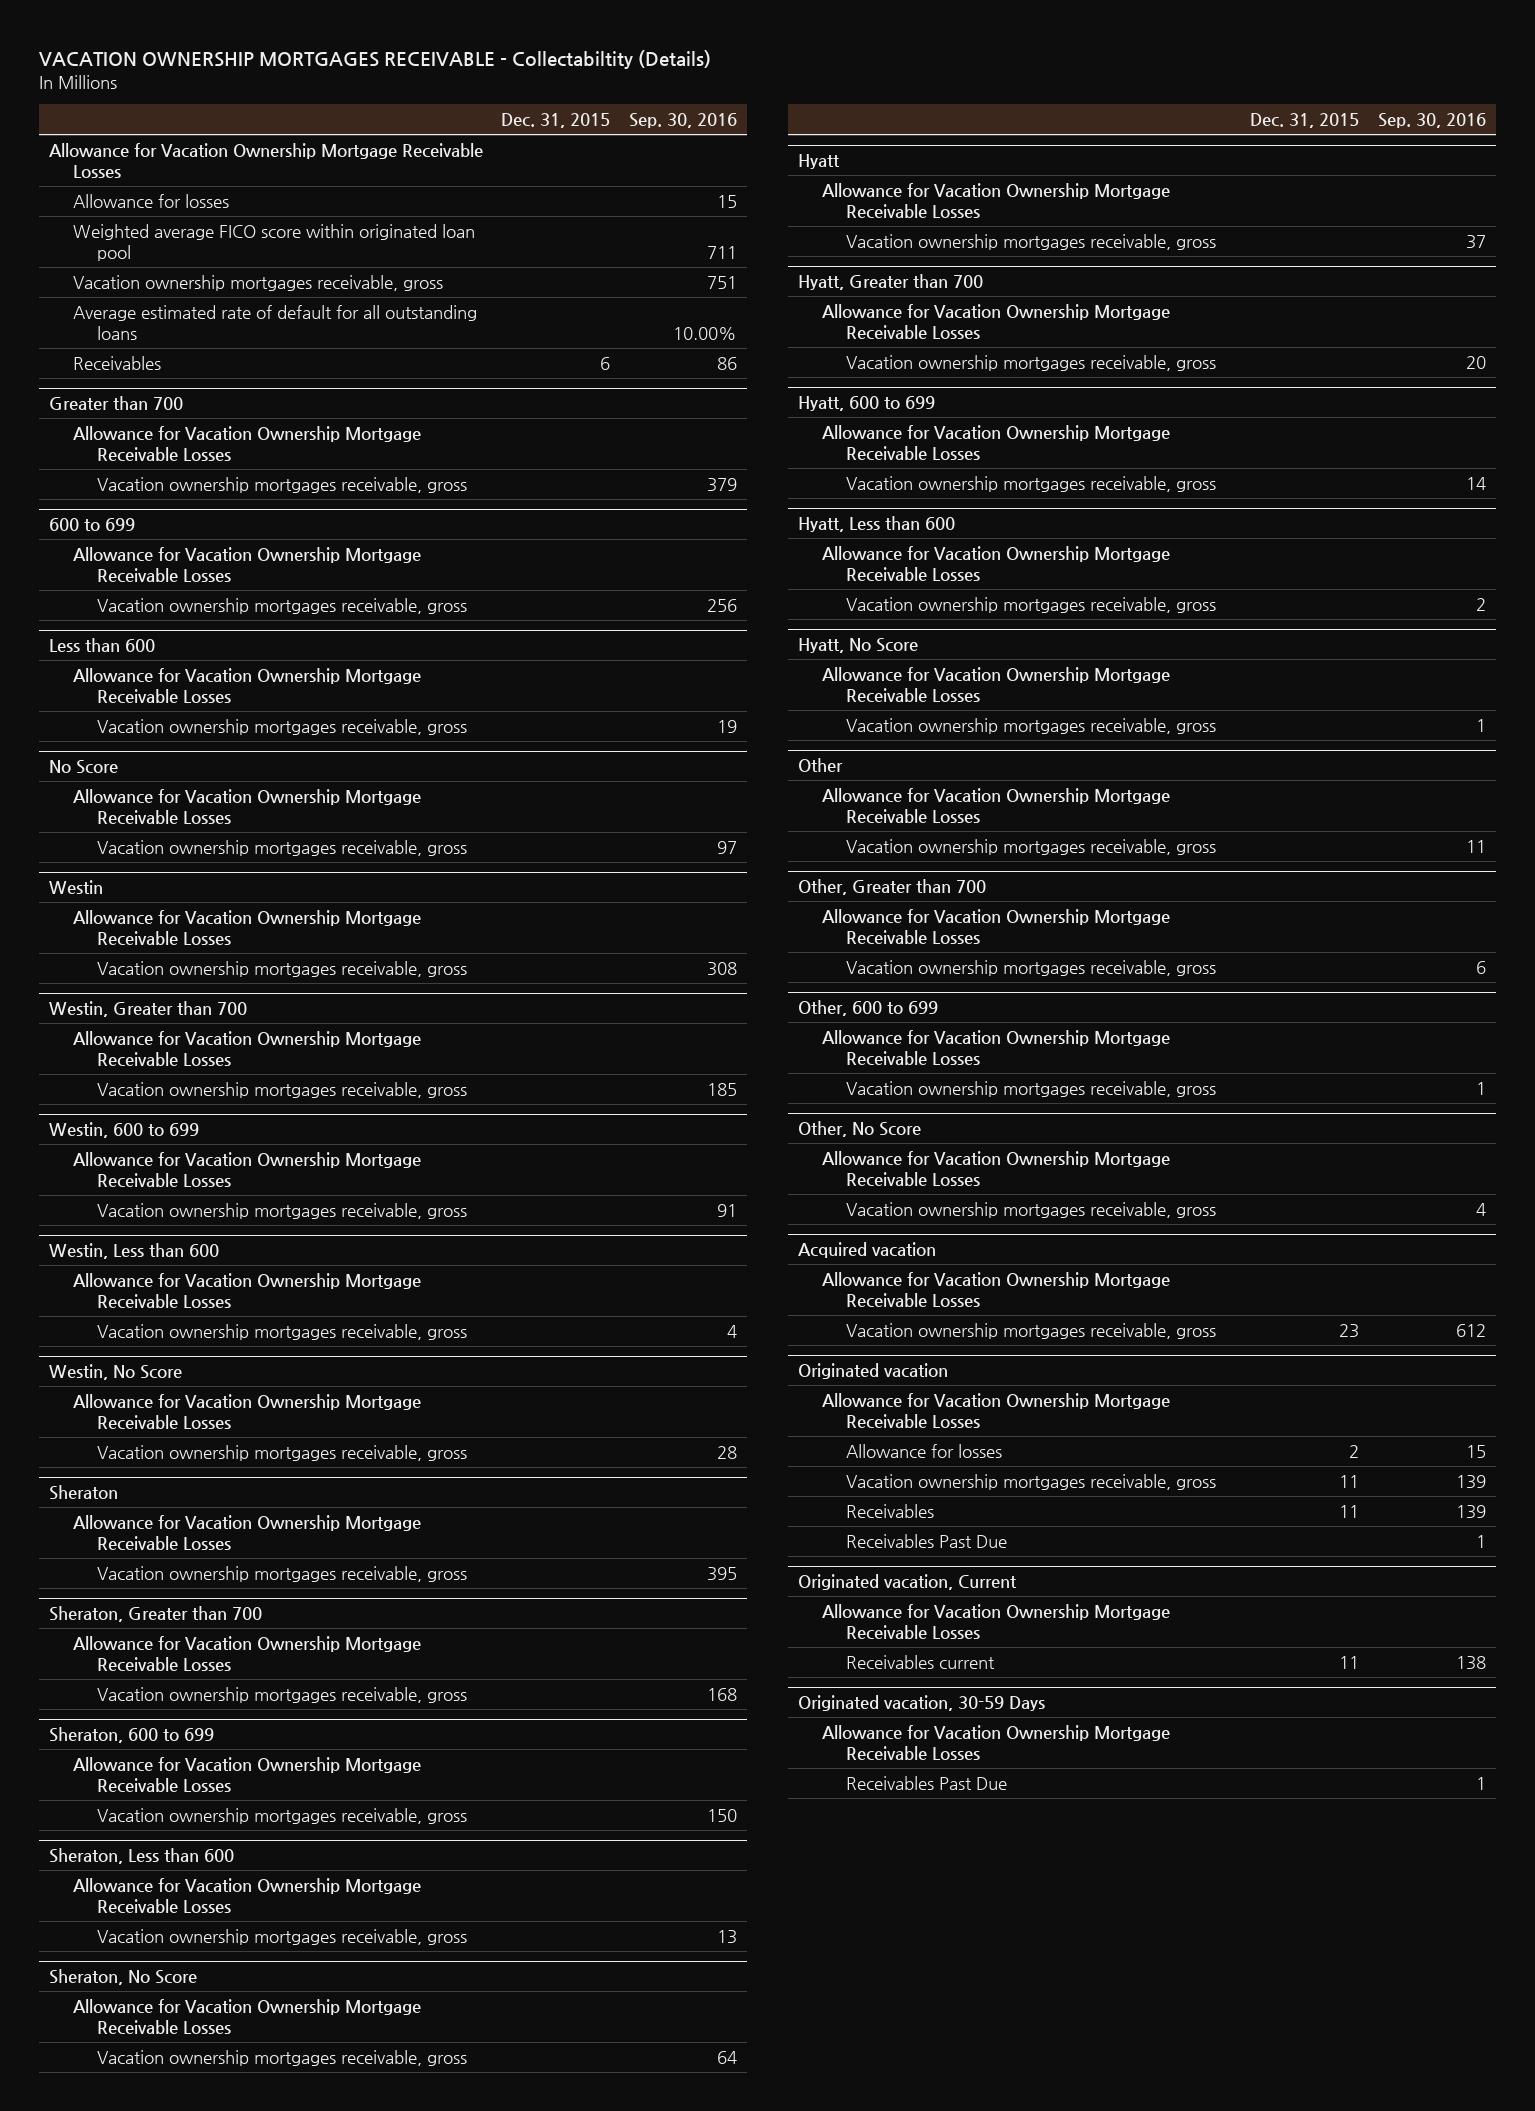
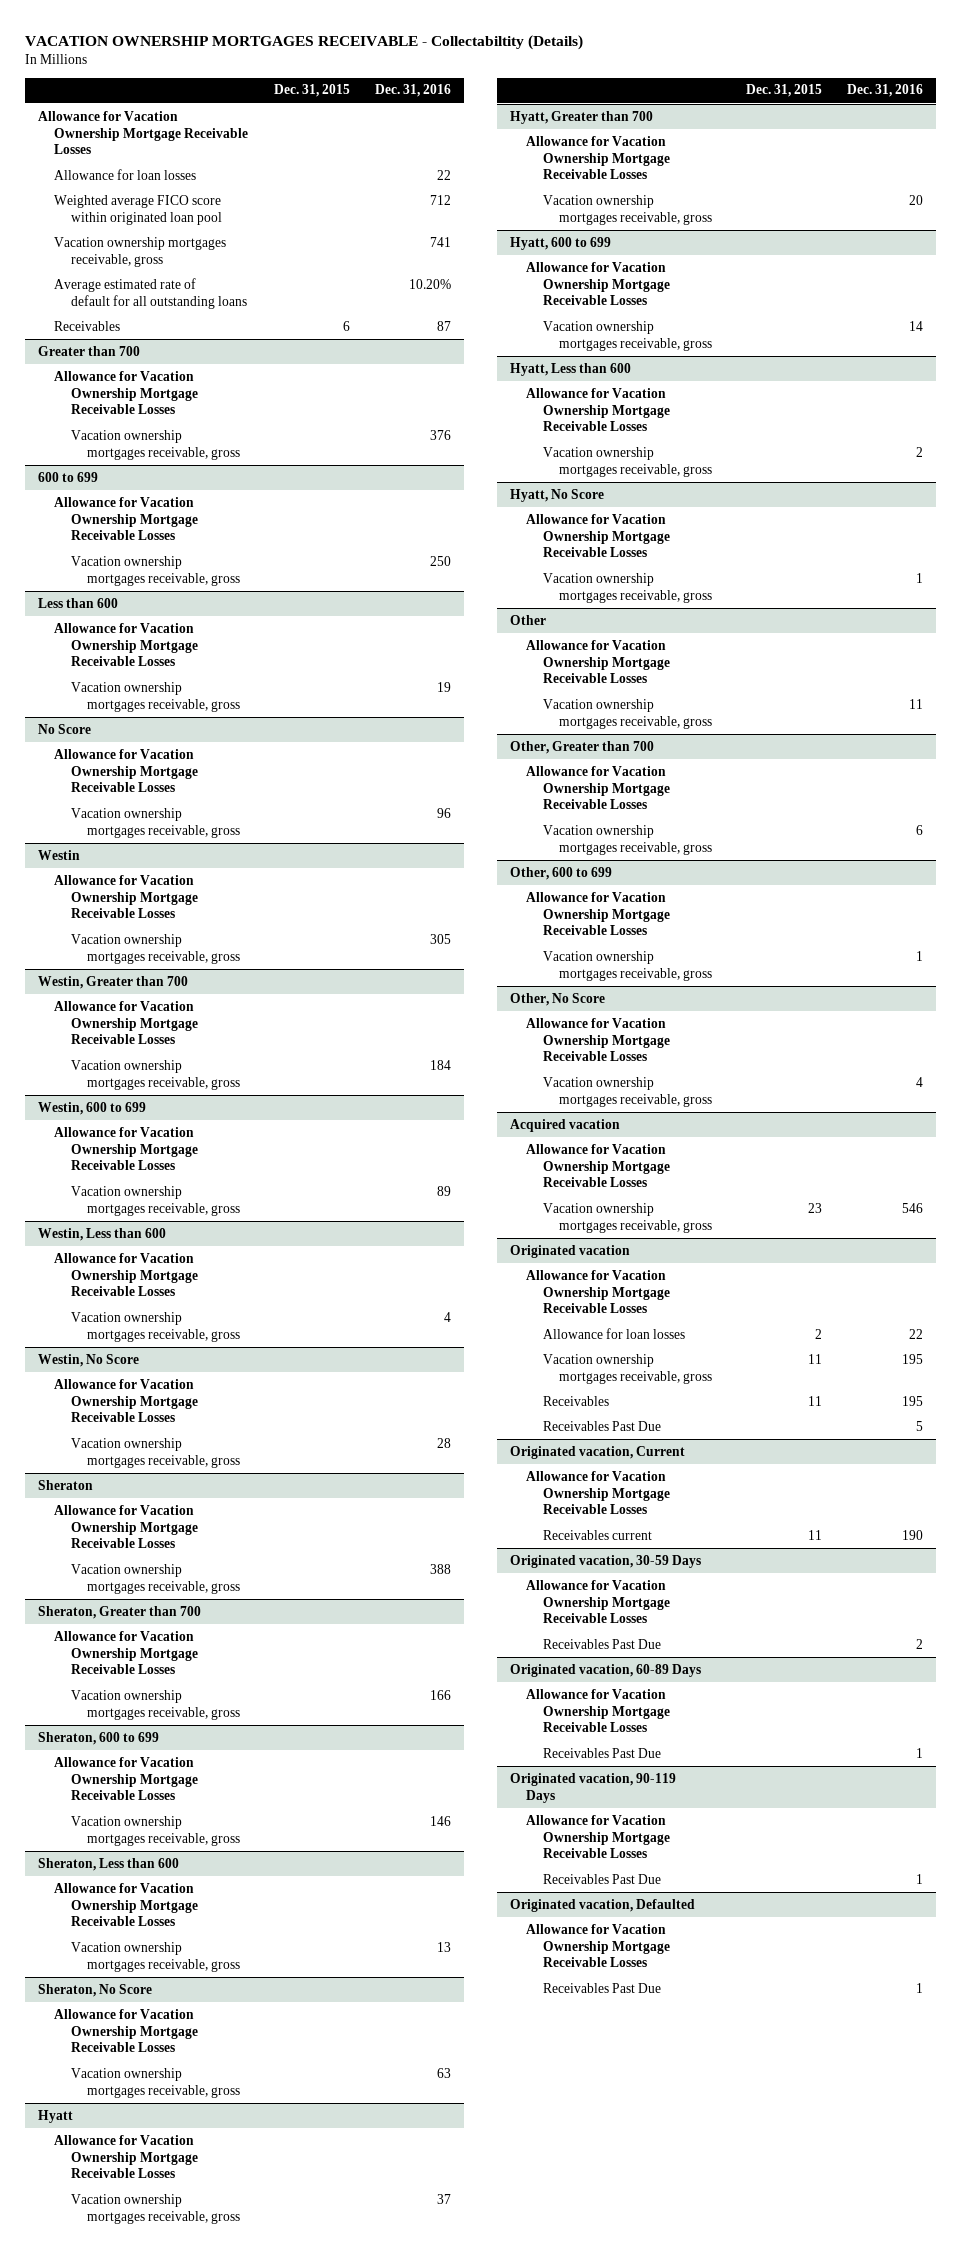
[629,113,738,129] Sep. 30, 2016 -> none
none -> [375,84,452,98] Dec. 31, 2016
[72,193,229,208] Allowance for losses -> [54,168,197,180] Allowance for loan losses
[846,1443,1003,1458] Allowance for losses -> [542,1327,685,1339] Allowance for loan losses
none -> [510,1663,702,1677] Originated vacation, 60-89 Days
none -> [526,1688,670,1733] Allowance for Vacation Ownership Mortgage Receivable Losses
none -> [542,1747,661,1758] Receivables Past Due
none -> [510,1772,677,1803] Originated vacation, 90-119 Days
none -> [526,1814,670,1859] Allowance for Vacation Ownership Mortgage Receivable Losses
none -> [542,1873,661,1884] Receivables Past Due
none -> [510,1898,696,1912] Originated vacation, Defaulted
none -> [526,1923,670,1968] Allowance for Vacation Ownership Mortgage Receivable Losses
none -> [542,1982,661,1993] Receivables Past Due

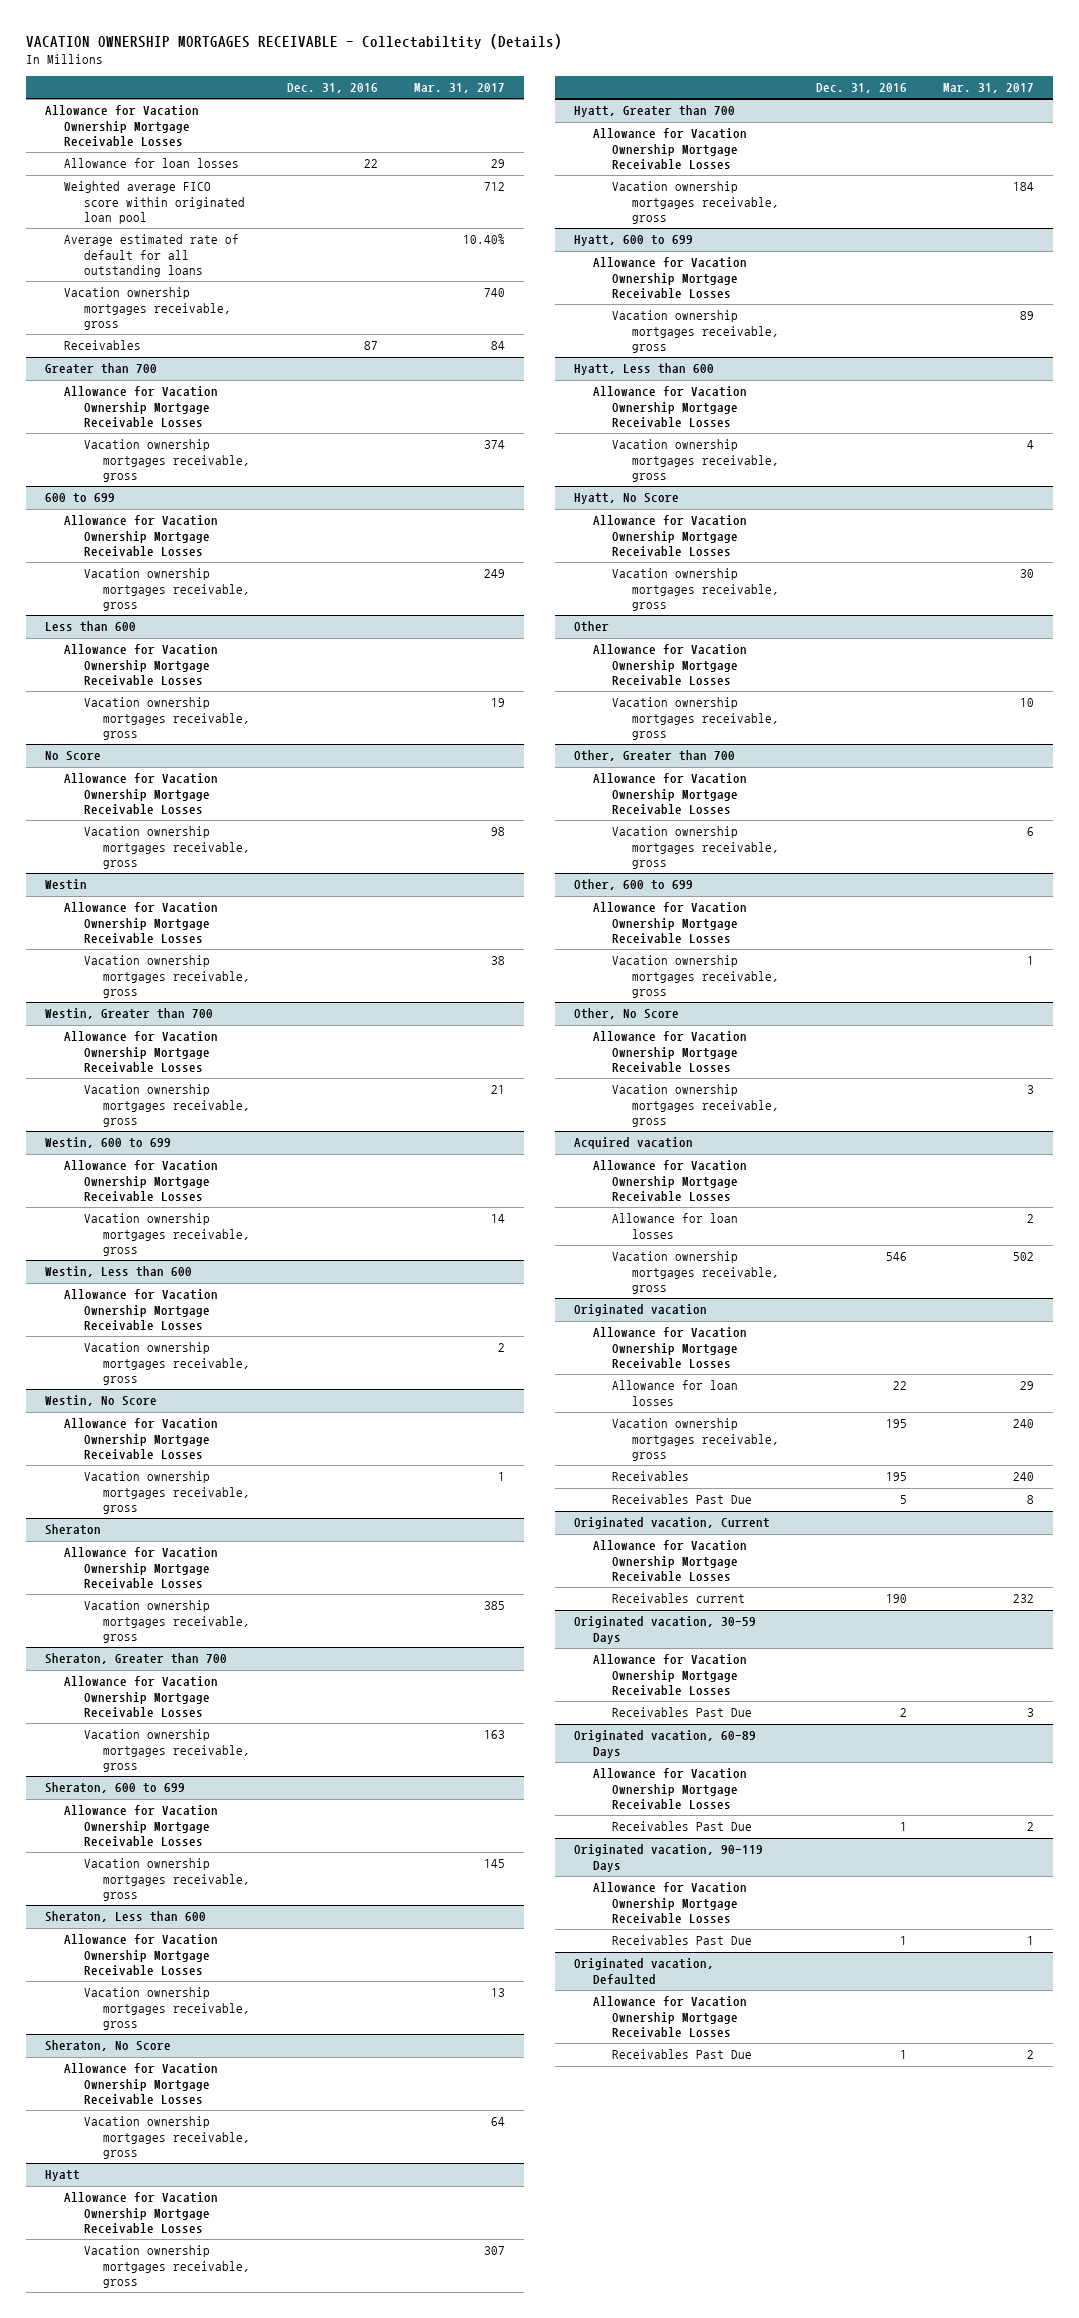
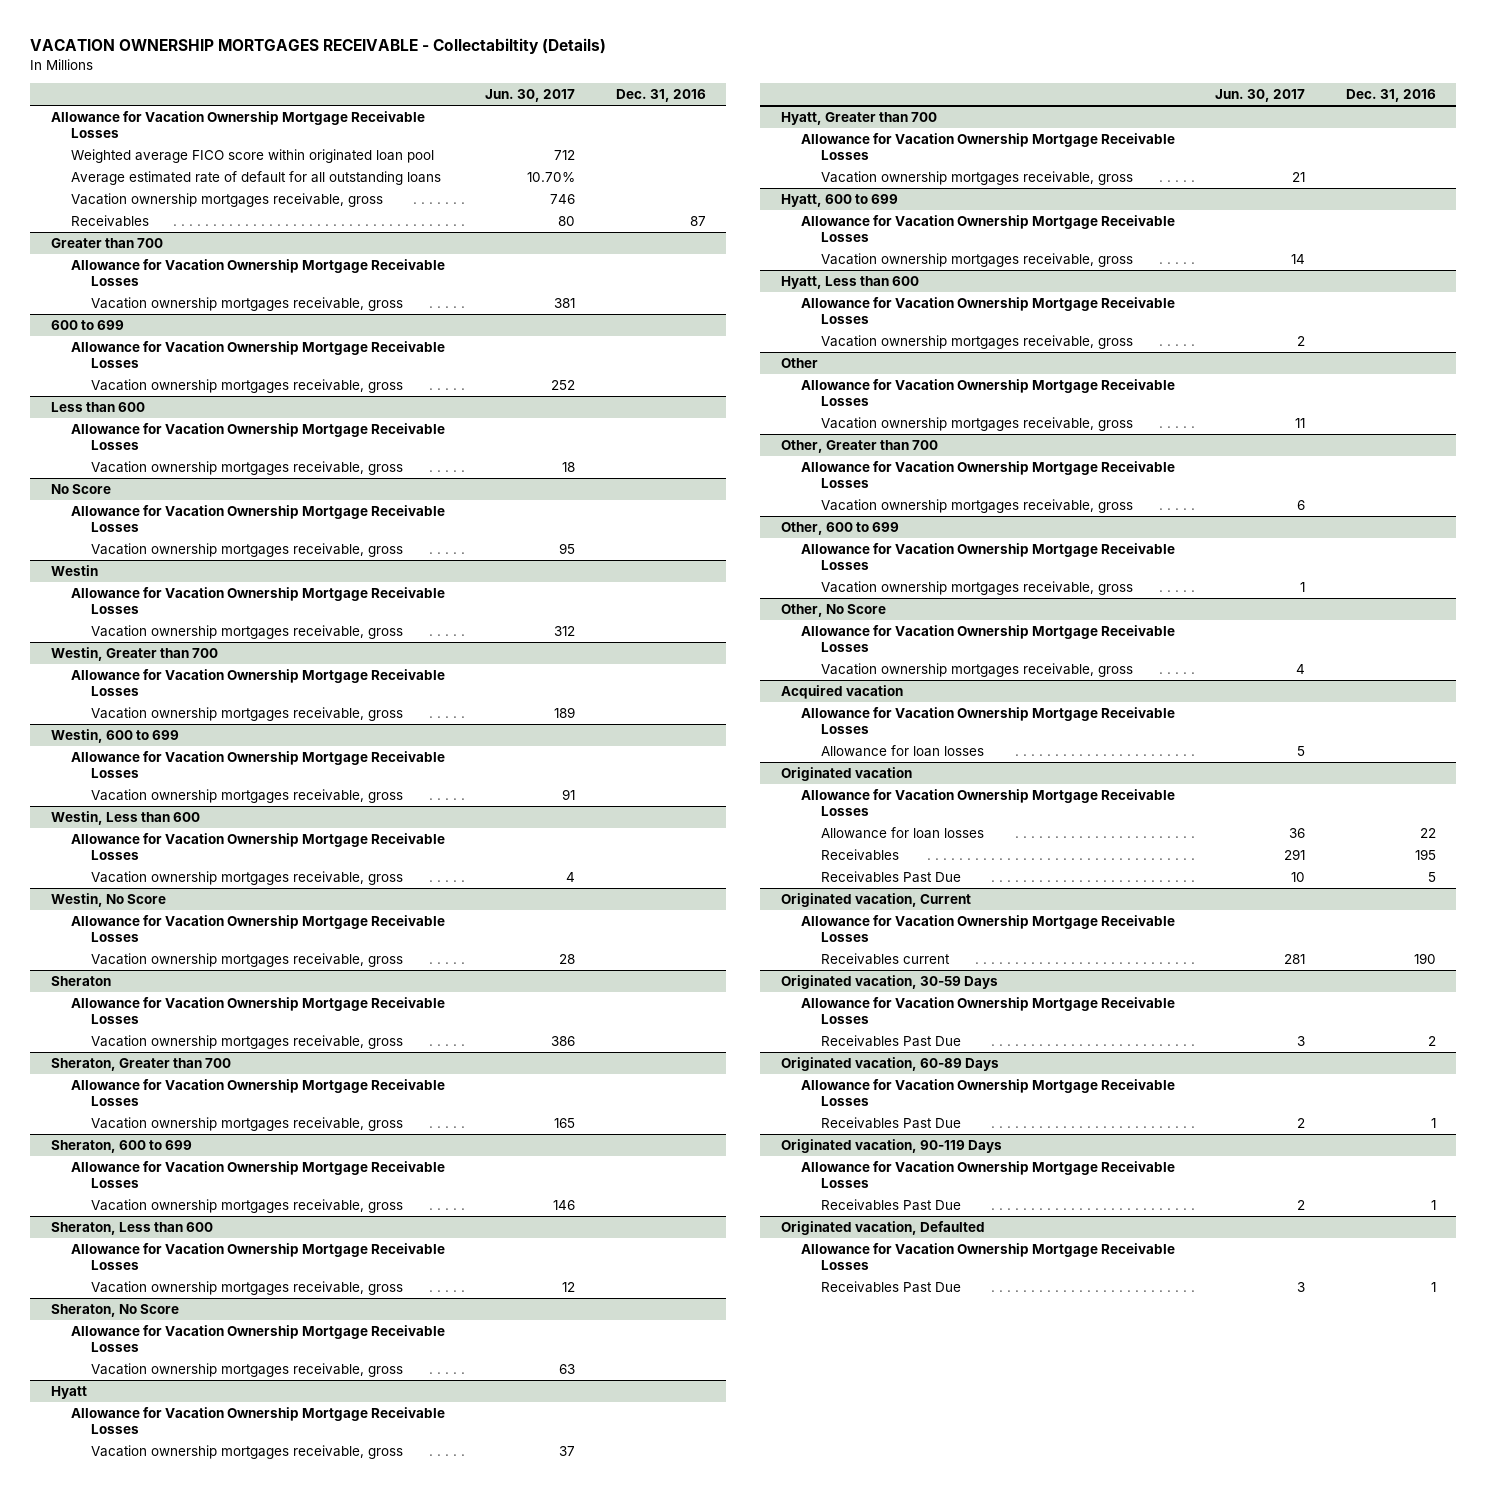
[414,82,506,93] Mar. 31, 2017 -> none
none -> [485,89,576,103] Jun. 30, 2017
[64,158,240,169] Allowance for loan losses -> none
[573,493,679,505] Hyatt, No Score -> none
[592,515,747,556] Allowance for Vacation Ownership Mortgage Receivable Losses -> none
[612,568,779,611] Vacation ownership mortgages receivable, gross -> none
[612,1251,779,1294] Vacation ownership mortgages receivable, gross -> none
[612,1418,779,1461] Vacation ownership mortgages receivable, gross -> none

